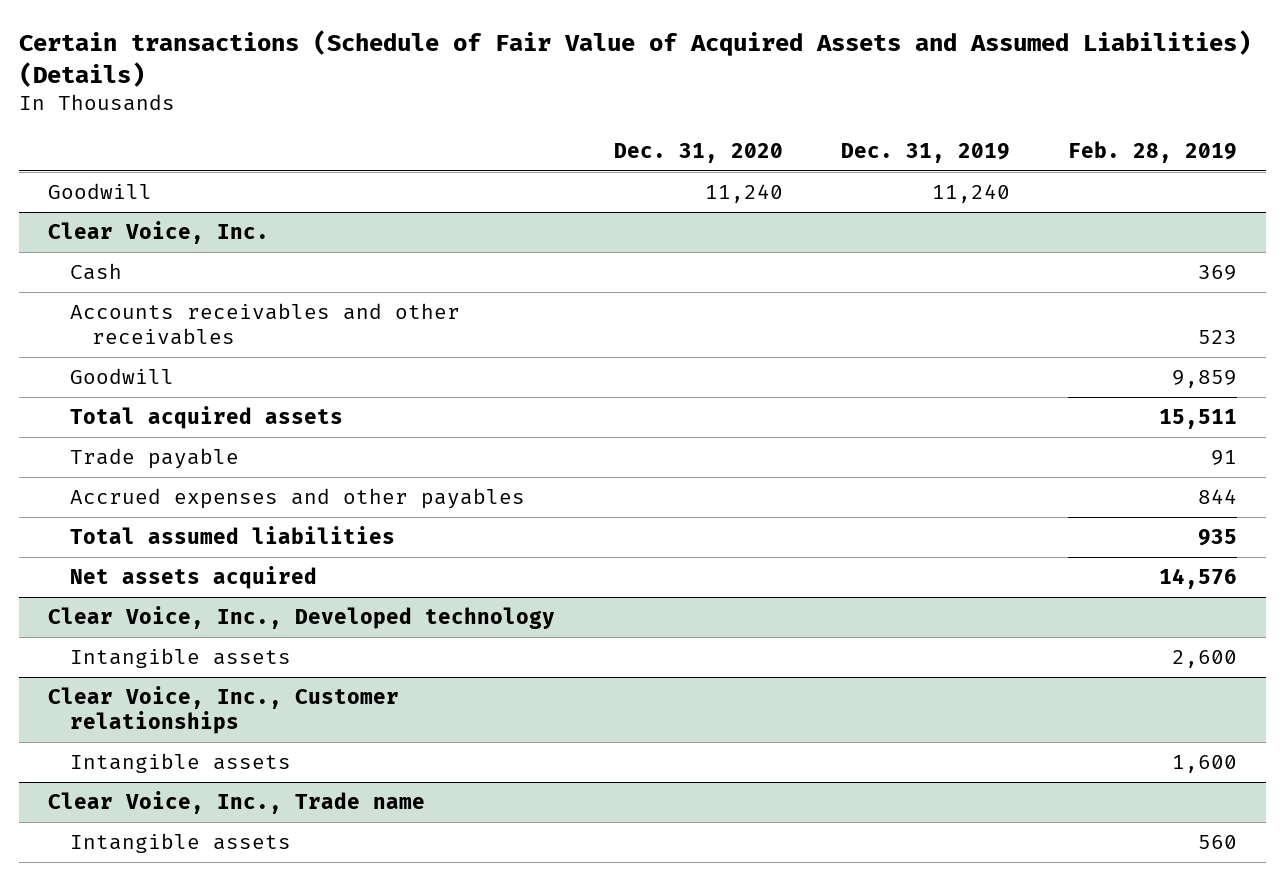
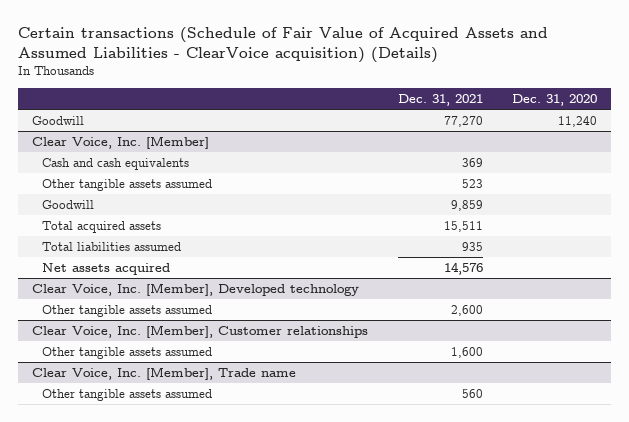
[19,30,1252,87] Certain transactions (Schedule of Fair Value of Acquired Assets and Assumed Liabilities) (Details) -> [17,26,548,64] Certain transactions (Schedule of Fair Value of Acquired Assets and Assumed Liabilities - ClearVoice acquisition) (Details)
[840,142,1010,163] Dec. 31, 2019 -> none
[1067,140,1237,163] Feb. 28, 2019 -> none
none -> [397,94,483,107] Dec. 31, 2021
[70,303,461,345] Accounts receivables and other receivables -> none
[48,221,270,245] Clear Voice, Inc. -> [32,135,210,149] Clear Voice, Inc. [Member]
[70,263,123,281] Cash -> [41,157,189,170] Cash and cash equivalents
none -> [41,178,212,191] Other tangible assets assumed
[70,448,240,470] Trade payable -> none
[70,488,526,510] Accrued expenses and other payables -> none
[70,526,396,545] Total assumed liabilities -> [41,241,181,251] Total liabilities assumed
[48,606,556,630] Clear Voice, Inc., Developed technology -> [32,282,360,296] Clear Voice, Inc. [Member], Developed technology
[70,648,292,669] Intangible assets -> [41,304,212,317] Other tangible assets assumed
[48,686,400,734] Clear Voice, Inc., Customer relationships -> [32,324,369,338] Clear Voice, Inc. [Member], Customer relationships
[70,753,292,774] Intangible assets -> [41,346,212,359] Other tangible assets assumed
[48,791,426,815] Clear Voice, Inc., Trade name -> [32,366,297,380] Clear Voice, Inc. [Member], Trade name
[70,833,292,854] Intangible assets -> [41,388,212,401] Other tangible assets assumed

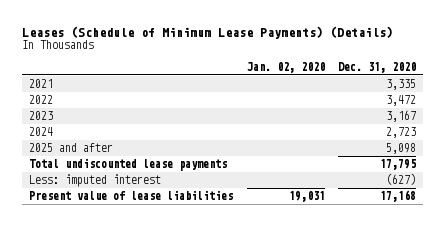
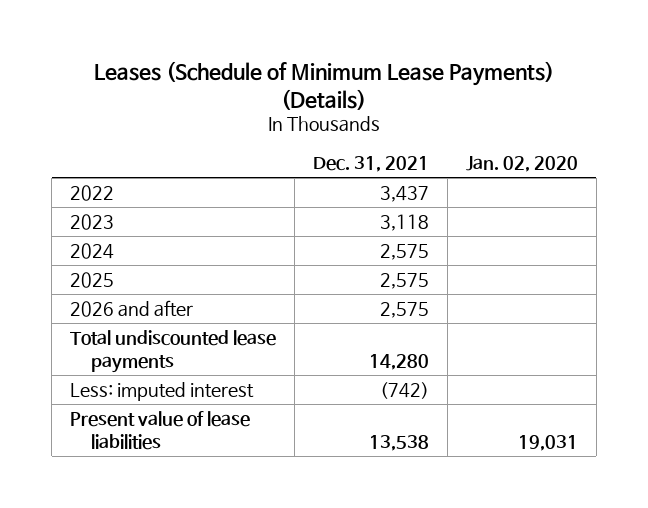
[338,62,417,74] Dec. 31, 2020 -> none
none -> [312,155,429,172] Dec. 31, 2021
[29,79,54,89] 2021 -> none
none -> [70,271,115,288] 2025
[29,143,114,153] 2025 and after -> [70,299,194,317] 2026 and after

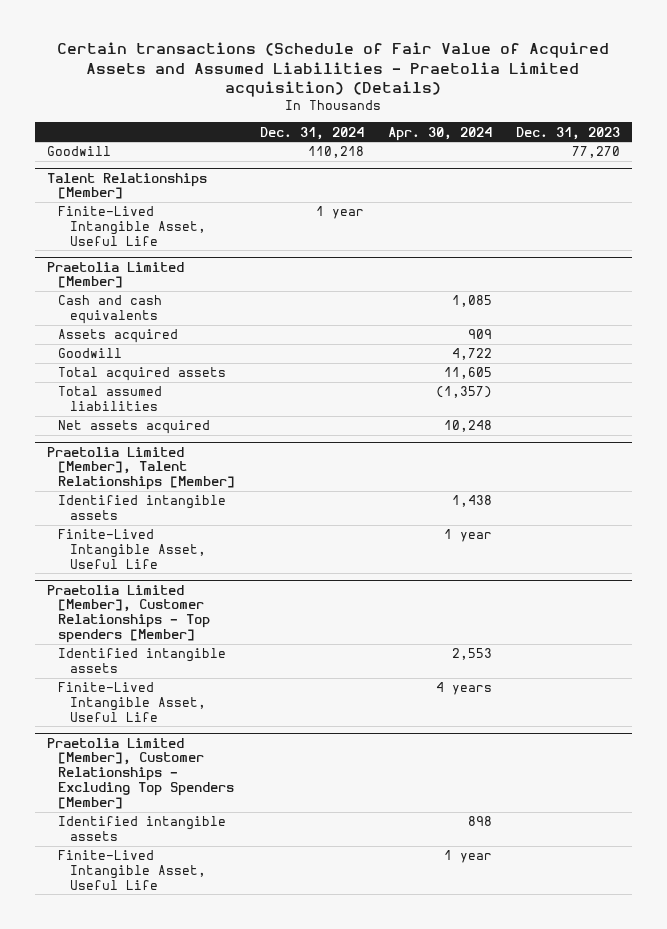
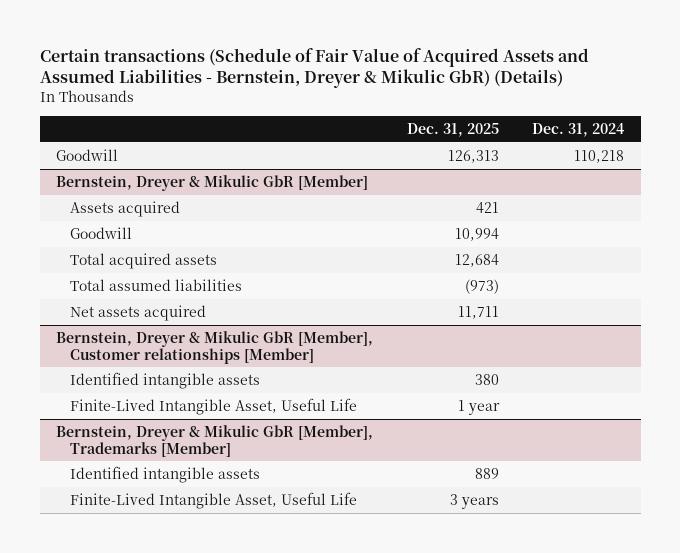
[57,42,610,98] Certain transactions (Schedule of Fair Value of Acquired Assets and Assumed Liabilities - Praetolia Limited acquisition) (Details) -> [39,47,589,89] Certain transactions (Schedule of Fair Value of Acquired Assets and Assumed Liabilities - Bernstein, Dreyer & Mikulic GbR) (Details)
[387,126,492,141] Apr. 30, 2024 -> none
[516,126,621,140] Dec. 31, 2023 -> none
none -> [406,123,499,138] Dec. 31, 2025
[46,172,207,200] Talent Relationships [Member] -> none
[58,206,206,246] Finite-Lived Intangible Asset, Useful Life -> none
[46,261,184,289] Praetolia Limited [Member] -> none
[58,295,163,324] Cash and cash equivalents -> none
[58,329,179,344] Assets acquired -> none
[58,348,123,359] Goodwill -> none
[58,367,227,382] Total acquired assets -> none
[58,386,163,411] Total assumed liabilities -> none
[58,420,211,435] Net assets acquired -> none
[46,446,236,491] Praetolia Limited [Member], Talent Relationships [Member] -> none
[58,495,227,520] Identified intangible assets -> none
[58,529,206,569] Finite-Lived Intangible Asset, Useful Life -> none
[46,584,211,644] Praetolia Limited [Member], Customer Relationships - Top spenders [Member] -> none
[58,648,227,673] Identified intangible assets -> none
[58,682,206,722] Finite-Lived Intangible Asset, Useful Life -> none
[46,737,235,810] Praetolia Limited [Member], Customer Relationships - Excluding Top Spenders [Member] -> none
[58,816,227,841] Identified intangible assets -> none
[58,850,206,890] Finite-Lived Intangible Asset, Useful Life -> none
none -> [56,174,369,191] Bernstein, Dreyer & Mikulic GbR [Member]
none -> [70,200,181,217] Assets acquired
none -> [70,226,133,239] Goodwill
none -> [70,252,218,269] Total acquired assets
none -> [70,278,243,291] Total assumed liabilities
none -> [70,304,207,321] Net assets acquired
none -> [56,330,374,364] Bernstein, Dreyer & Mikulic GbR [Member], Customer relationships [Member]
none -> [70,371,261,389] Identified intangible assets
none -> [70,397,358,415] Finite-Lived Intangible Asset, Useful Life
none -> [56,424,374,457] Bernstein, Dreyer & Mikulic GbR [Member], Trademarks [Member]
none -> [70,465,261,483] Identified intangible assets
none -> [70,491,358,509] Finite-Lived Intangible Asset, Useful Life

